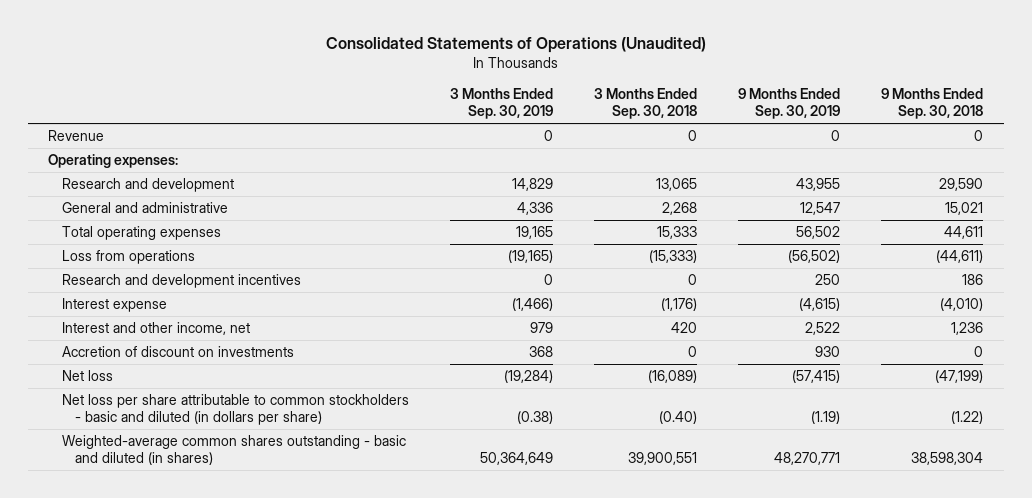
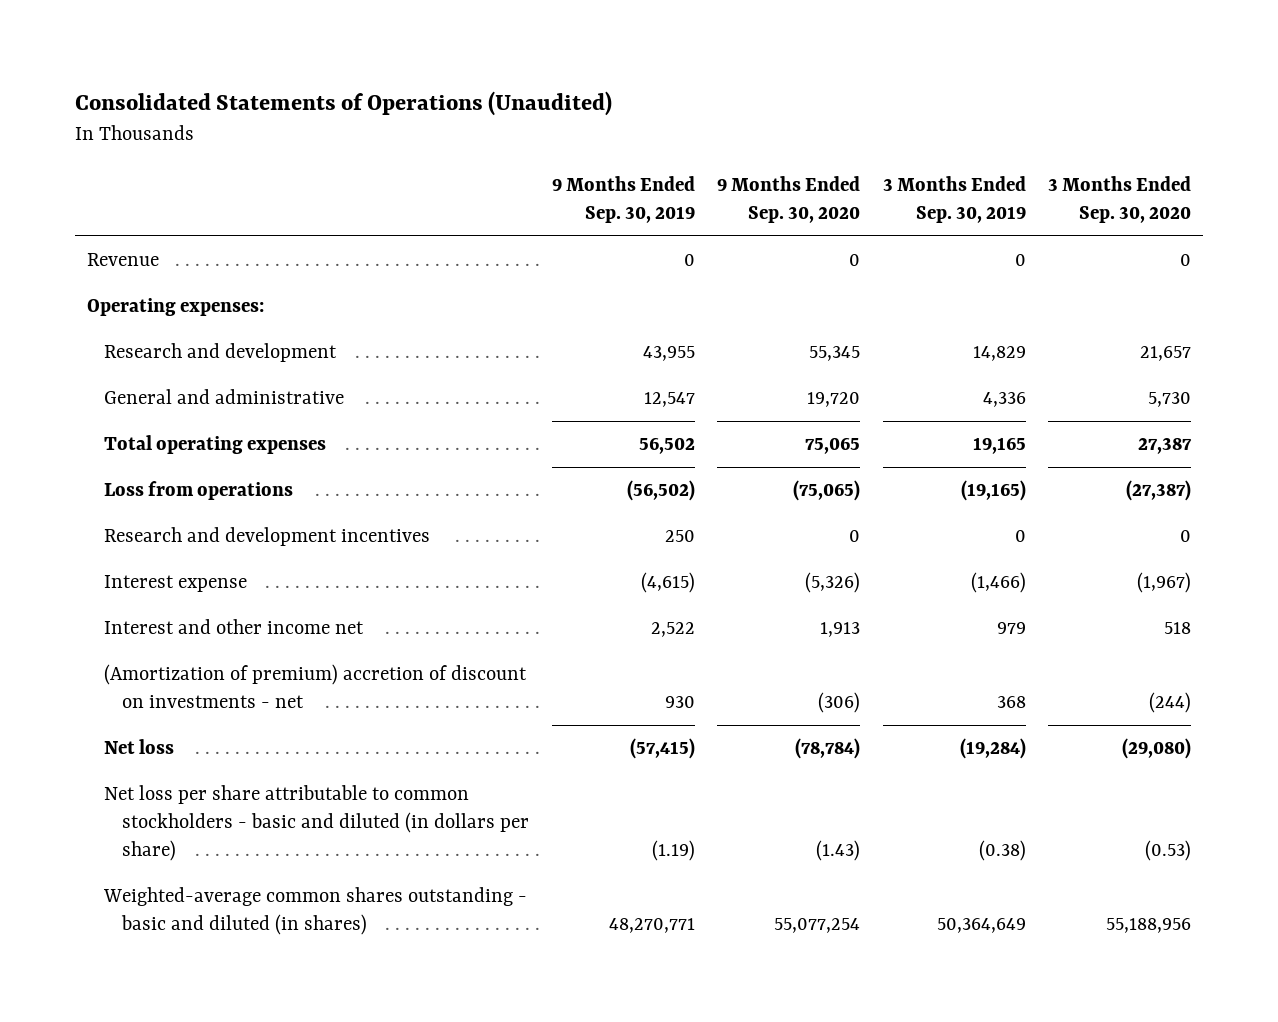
[594,88,698,120] 3 Months Ended Sep. 30, 2018 -> none
[881,88,984,120] 9 Months Ended Sep. 30, 2018 -> none
none -> [717,176,861,224] 9 Months Ended Sep. 30, 2020
none -> [1048,176,1192,224] 3 Months Ended Sep. 30, 2020
[61,322,250,336] Interest and other income, net -> [104,619,365,635] Interest and other income net
[61,346,294,358] Accretion of discount on investments -> [104,664,528,709] (Amortization of premium) accretion of discount on investments - net

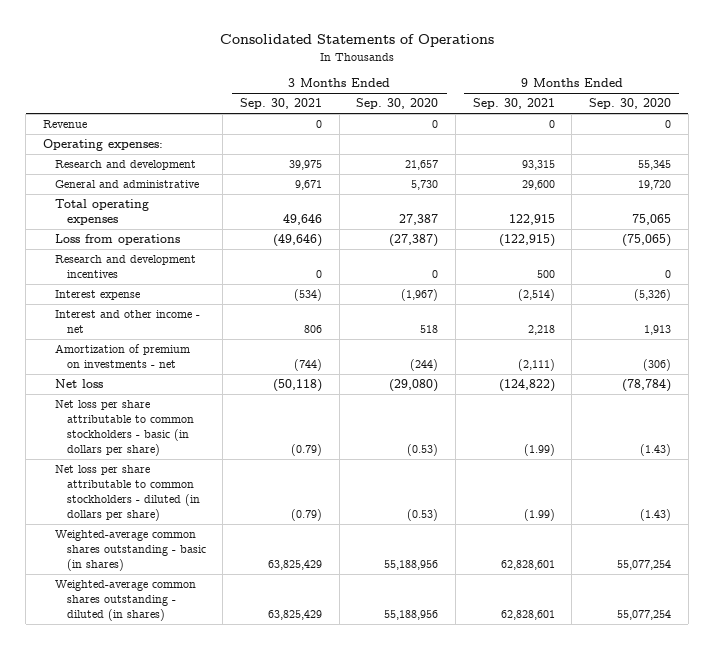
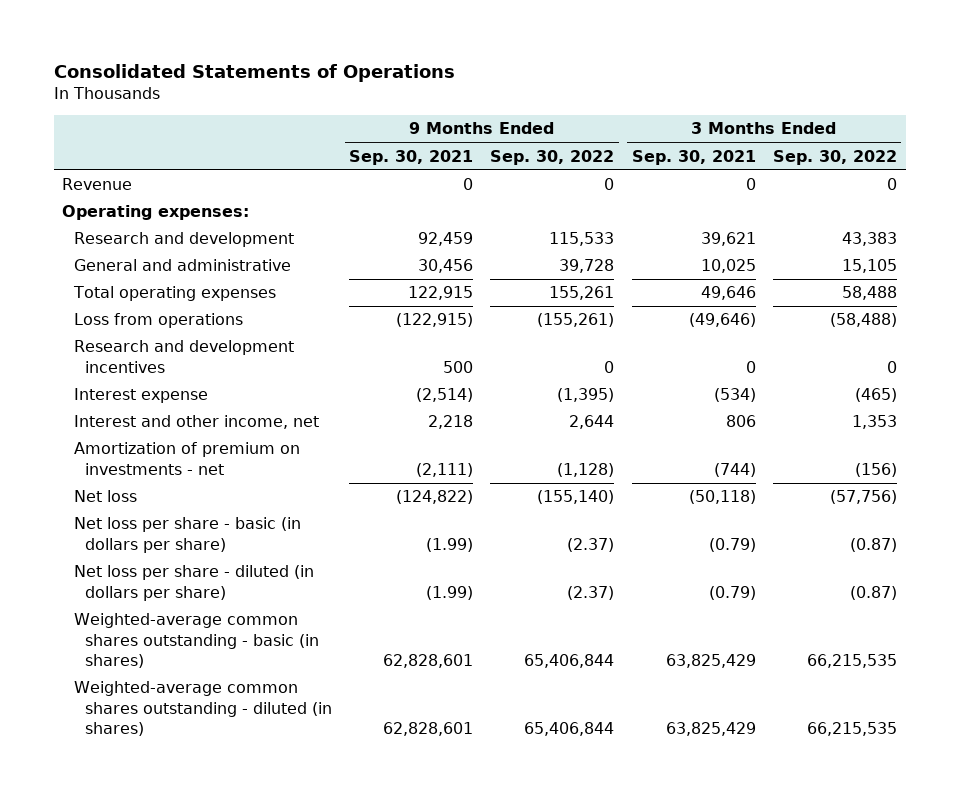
[356,98,439,110] Sep. 30, 2020 -> none
[588,98,671,110] Sep. 30, 2020 -> none
none -> [490,149,615,165] Sep. 30, 2022
none -> [772,149,897,165] Sep. 30, 2022
[289,160,323,171] 39,975 -> [700,232,756,247] 39,621
[521,160,555,171] 93,315 -> [418,232,474,247] 92,459
[295,180,323,191] 9,671 -> [700,259,756,274] 10,025
[521,180,555,191] 29,600 -> [418,259,474,274] 30,456
[54,310,200,334] Interest and other income - net -> [73,415,319,430] Interest and other income, net
[54,400,194,457] Net loss per share attributable to common stockholders - basic (in dollars per share) -> [73,517,301,553] Net loss per share - basic (in dollars per share)
[54,465,200,522] Net loss per share attributable to common stockholders - diluted (in dollars per share) -> [73,565,314,601] Net loss per share - diluted (in dollars per share)

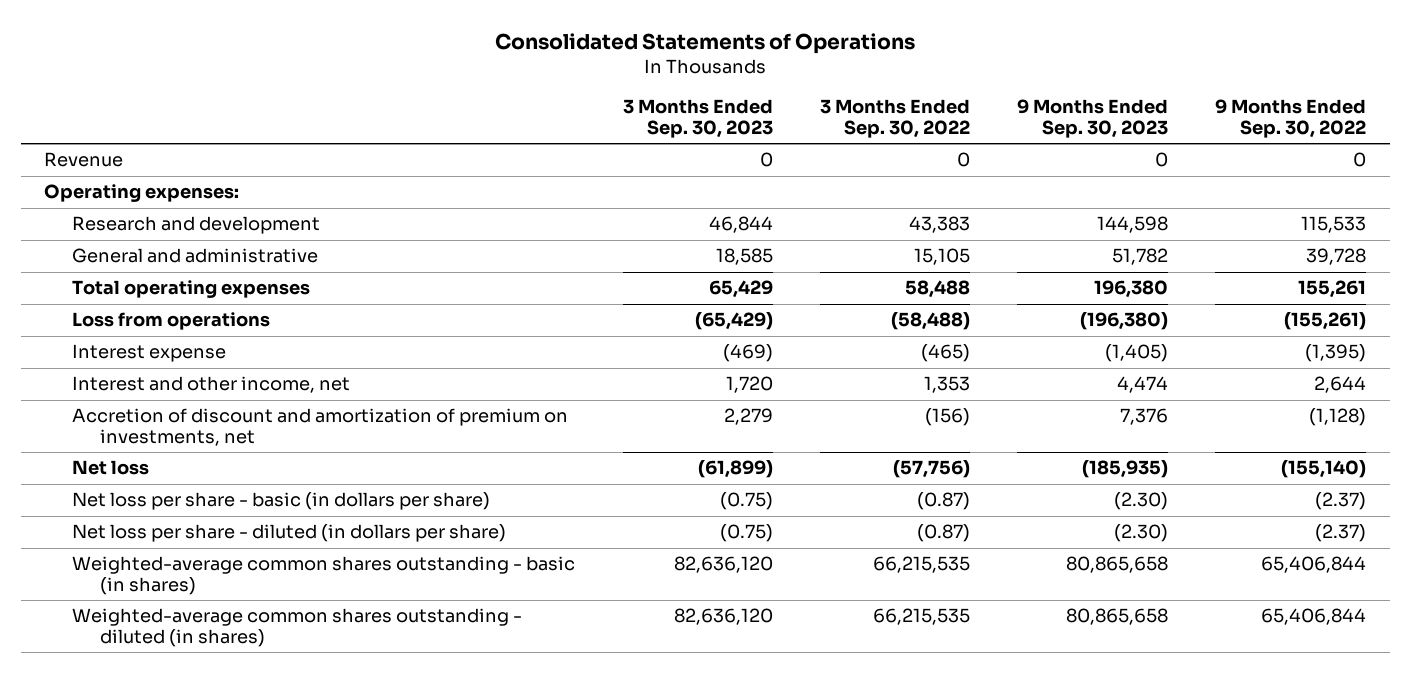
[349,149,474,165] Sep. 30, 2021 -> none
[631,149,756,165] Sep. 30, 2021 -> none
none -> [622,99,773,138] 3 Months Ended Sep. 30, 2023
none -> [1016,99,1168,138] 9 Months Ended Sep. 30, 2023
[73,340,294,373] Research and development incentives -> none
[73,442,300,475] Amortization of premium on investments - net -> [72,408,569,447] Accretion of discount and amortization of premium on investments, net

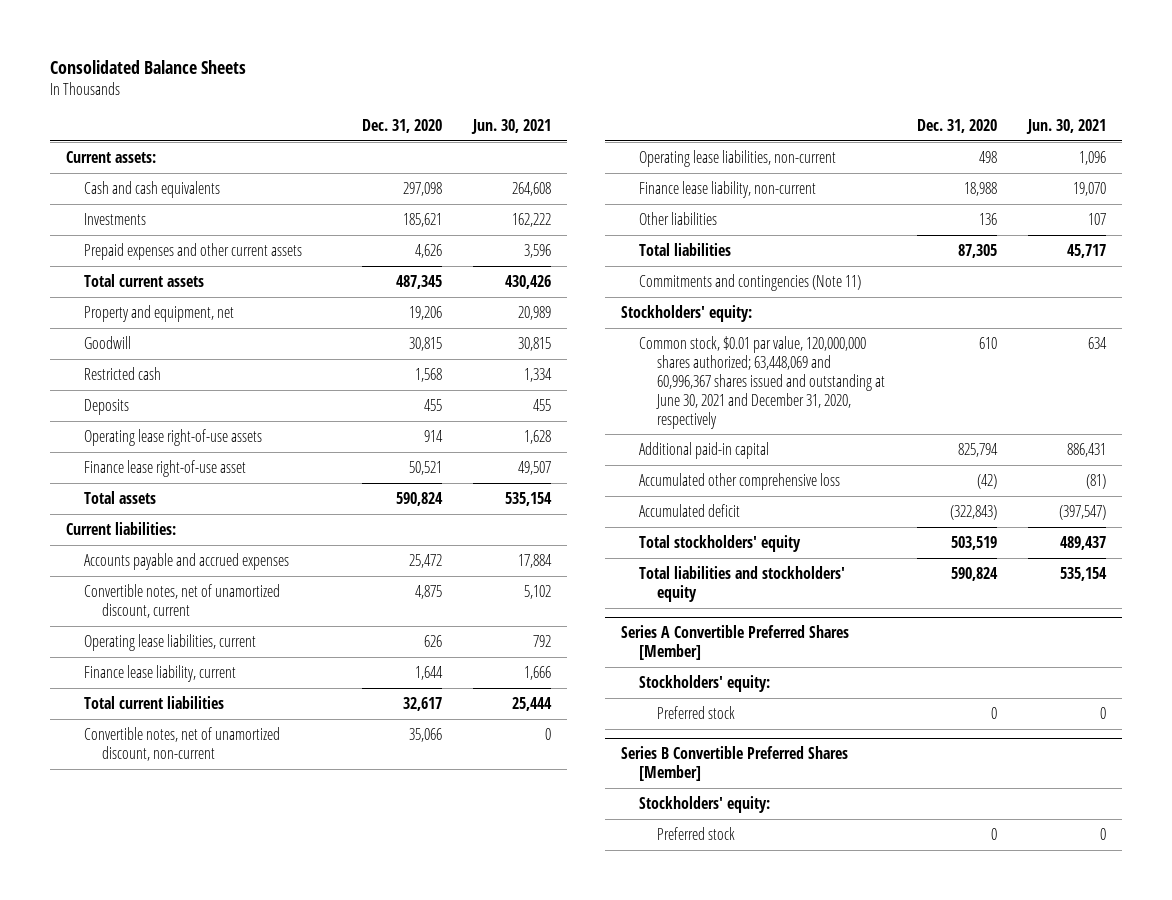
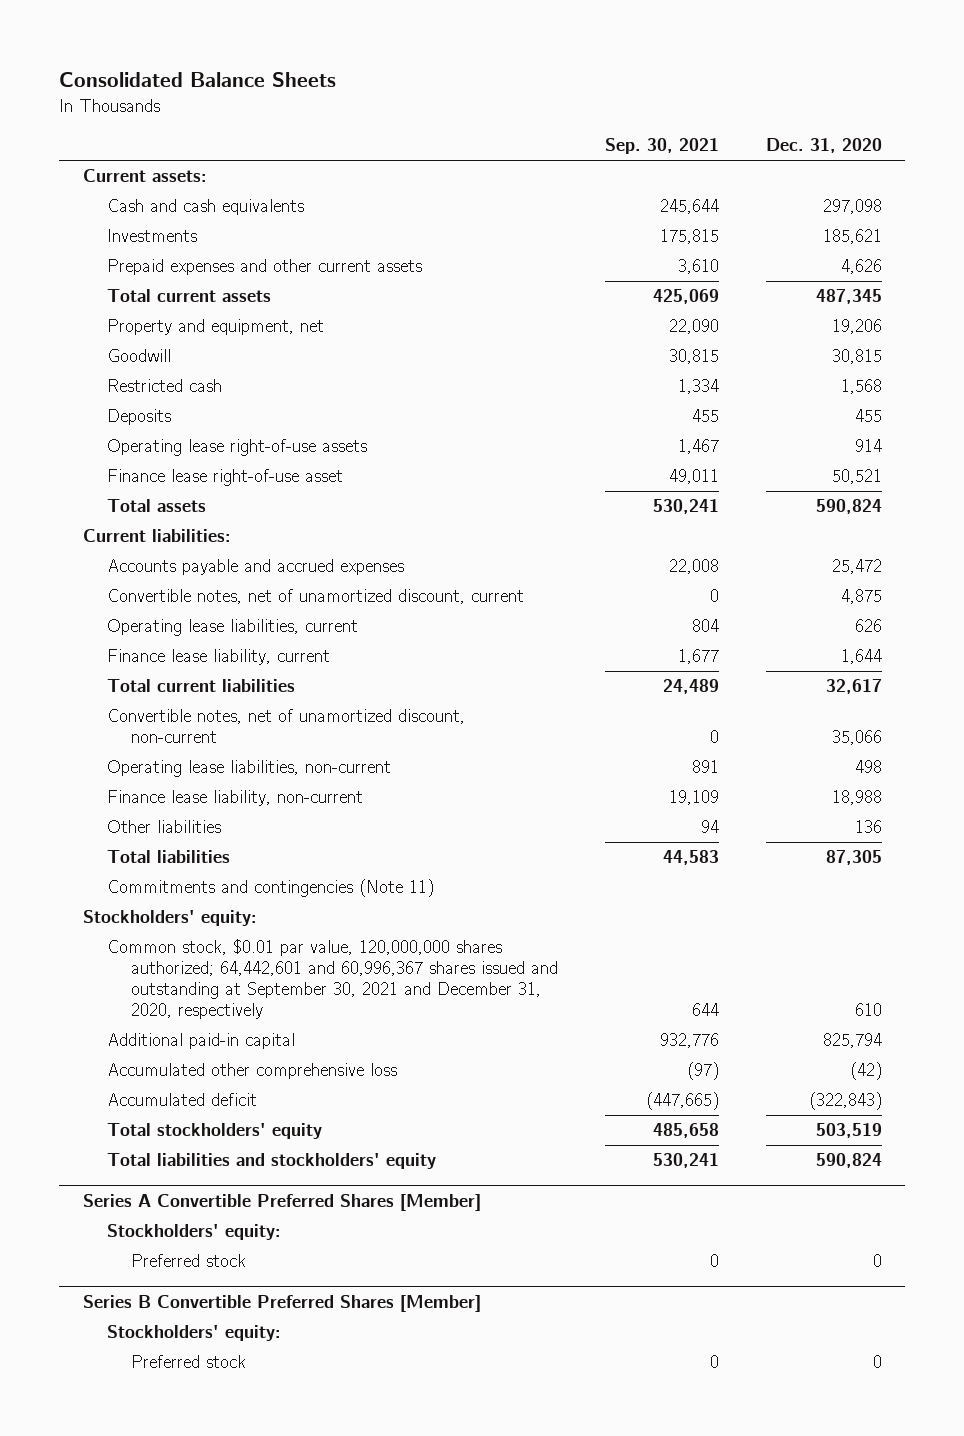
[471,119,552,135] Jun. 30, 2021 -> none
none -> [604,138,719,155] Sep. 30, 2021
[639,335,886,429] Common stock, $0.01 par value, 120,000,000 shares authorized; 63,448,069 and 60,996,367 shares issued and outstanding at June 30, 2021 and December 31, 2020, respectively -> [106,939,558,1020] Common stock, $0.01 par value, 120,000,000 shares authorized; 64,442,601 and 60,996,367 shares issued and outstanding at September 30, 2021 and December 31, 2020, respectively

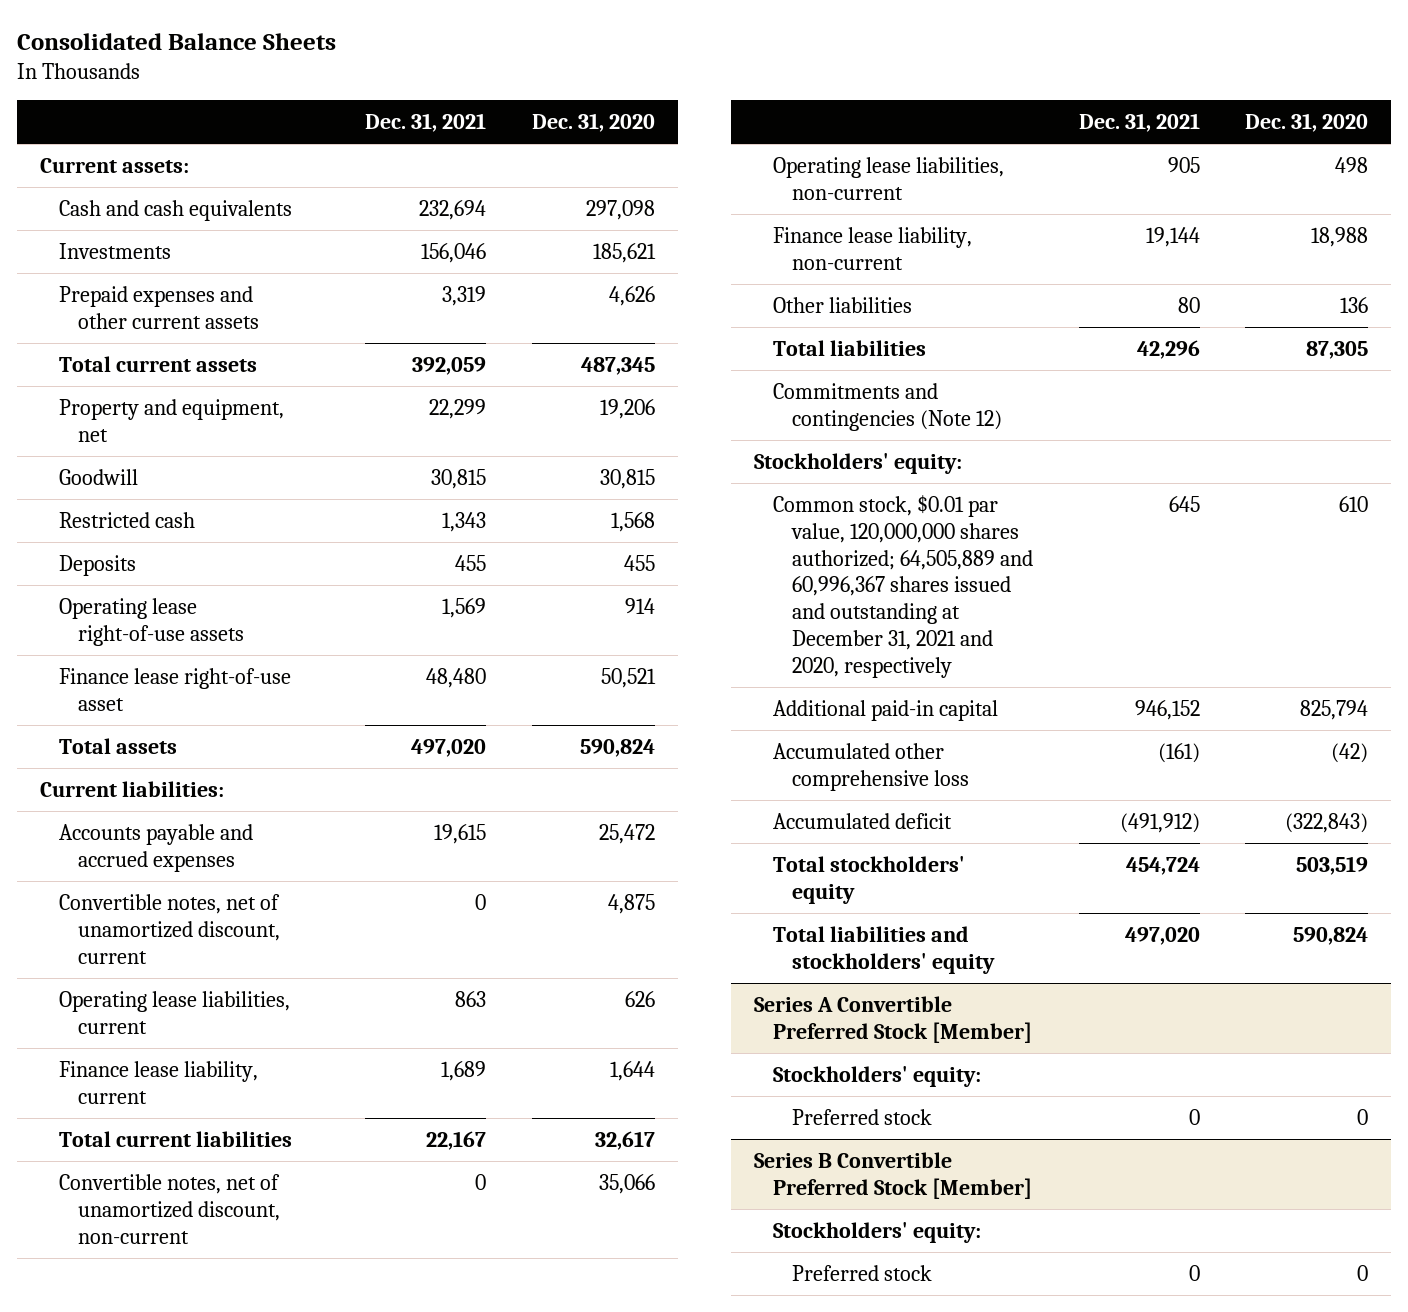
[604,138,719,155] Sep. 30, 2021 -> none
none -> [364,112,486,132] Dec. 31, 2021
[106,879,434,898] Commitments and contingencies (Note 11) -> [772,382,1002,431] Commitments and contingencies (Note 12)
[106,939,558,1020] Common stock, $0.01 par value, 120,000,000 shares authorized; 64,442,601 and 60,996,367 shares issued and outstanding at September 30, 2021 and December 31, 2020, respectively -> [772,494,1033,678] Common stock, $0.01 par value, 120,000,000 shares authorized; 64,505,889 and 60,996,367 shares issued and outstanding at December 31, 2021 and 2020, respectively
[82,1193,481,1211] Series A Convertible Preferred Shares [Member] -> [753,995,1032,1043] Series A Convertible Preferred Stock [Member]
[82,1294,481,1312] Series B Convertible Preferred Shares [Member] -> [753,1151,1032,1199] Series B Convertible Preferred Stock [Member]

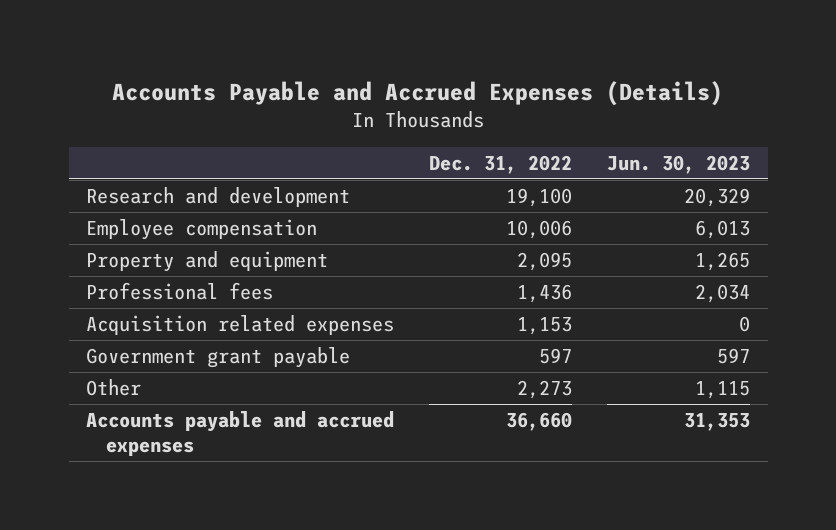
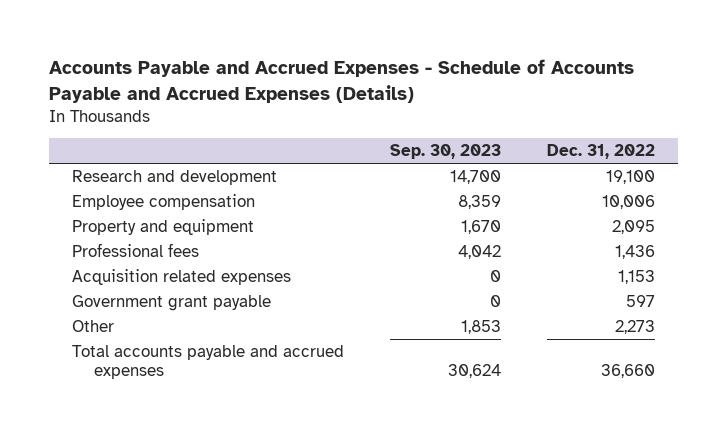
[112,80,724,106] Accounts Payable and Accrued Expenses (Details) -> [48,59,634,103] Accounts Payable and Accrued Expenses - Schedule of Accounts Payable and Accrued Expenses (Details)
[607,154,751,174] Jun. 30, 2023 -> none
none -> [389,144,501,160] Sep. 30, 2023
[86,410,395,457] Accounts payable and accrued expenses -> [71,345,344,380] Total accounts payable and accrued expenses

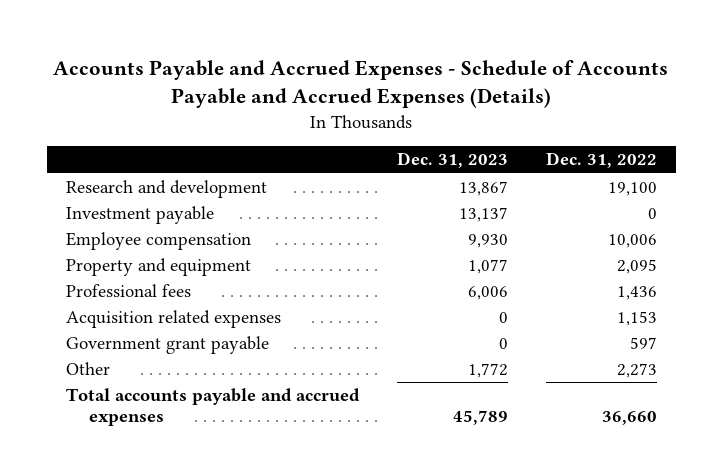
[389,144,501,160] Sep. 30, 2023 -> none
none -> [396,152,508,169] Dec. 31, 2023
none -> [65,206,214,225] Investment payable

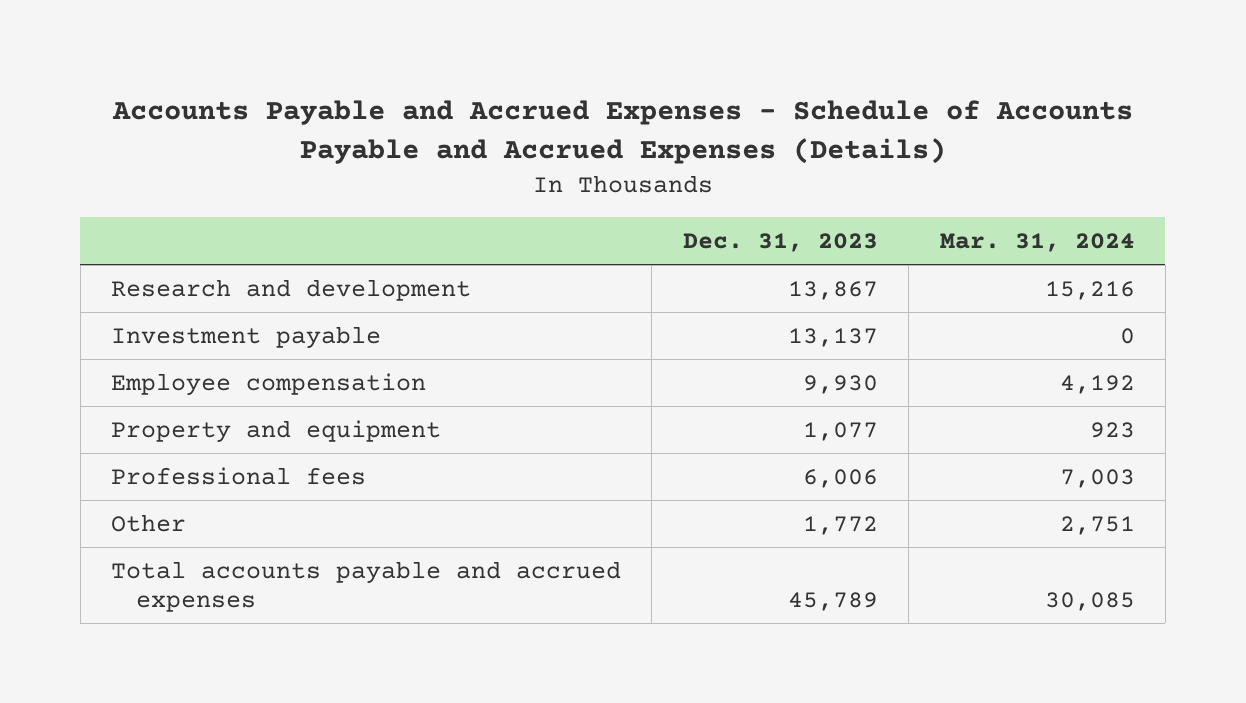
[545,152,657,169] Dec. 31, 2022 -> none
none -> [939,233,1135,253] Mar. 31, 2024
[65,310,281,329] Acquisition related expenses -> none
[65,336,269,355] Government grant payable -> none

